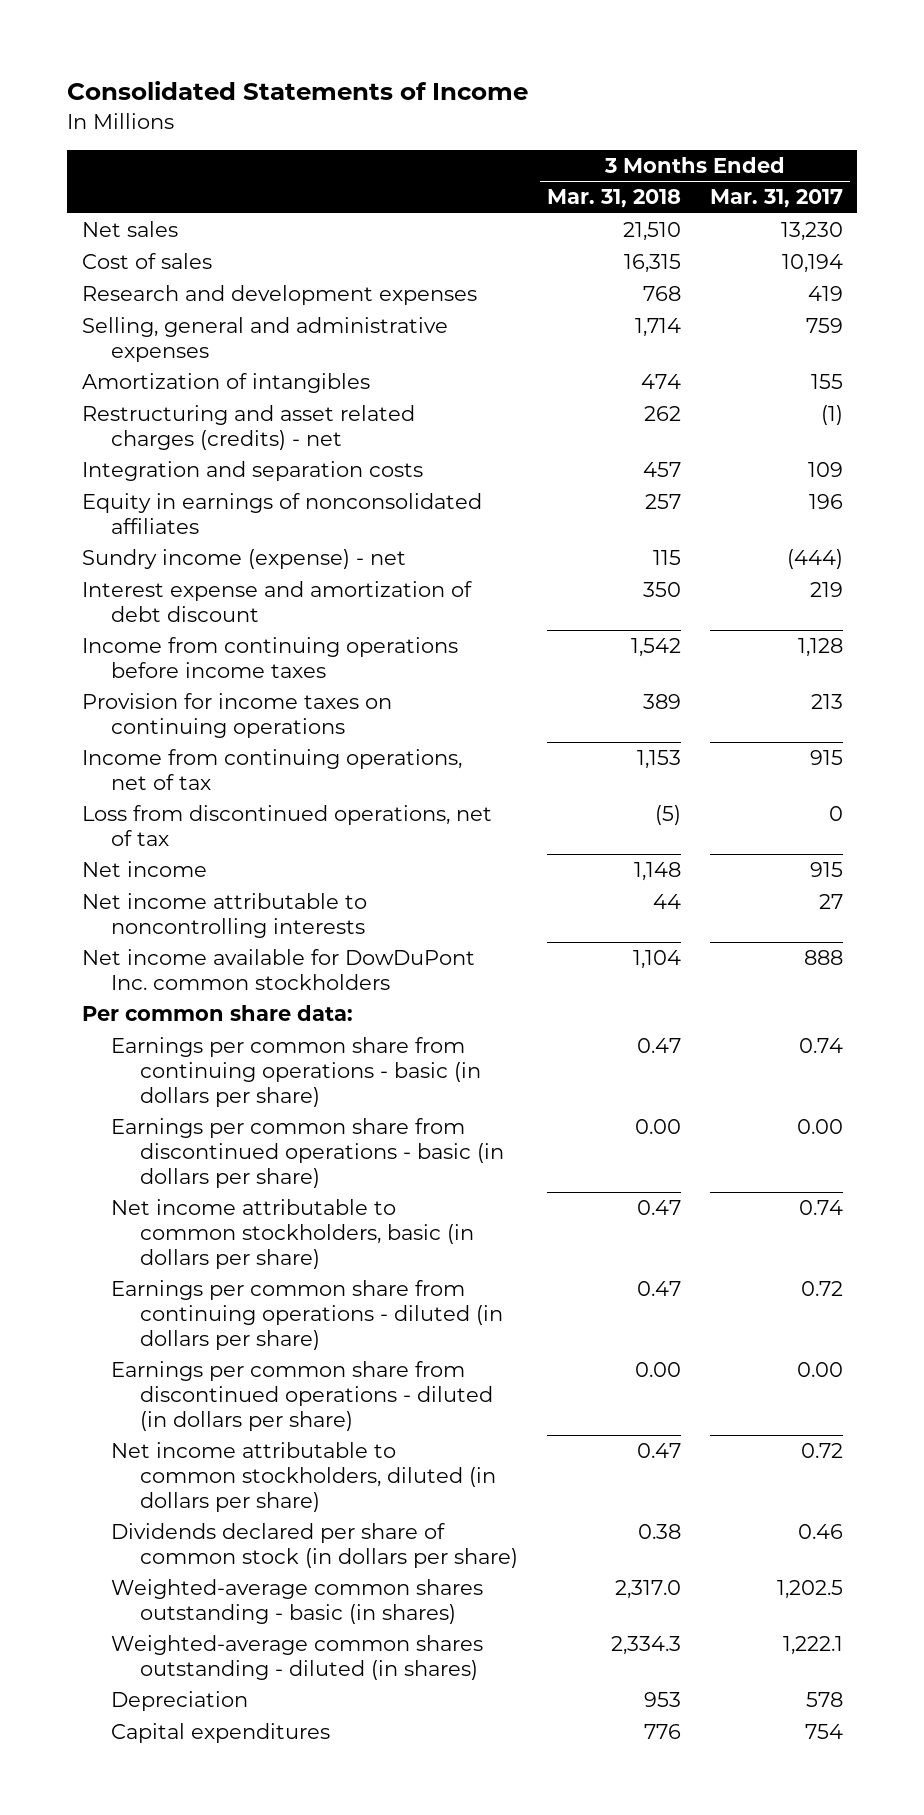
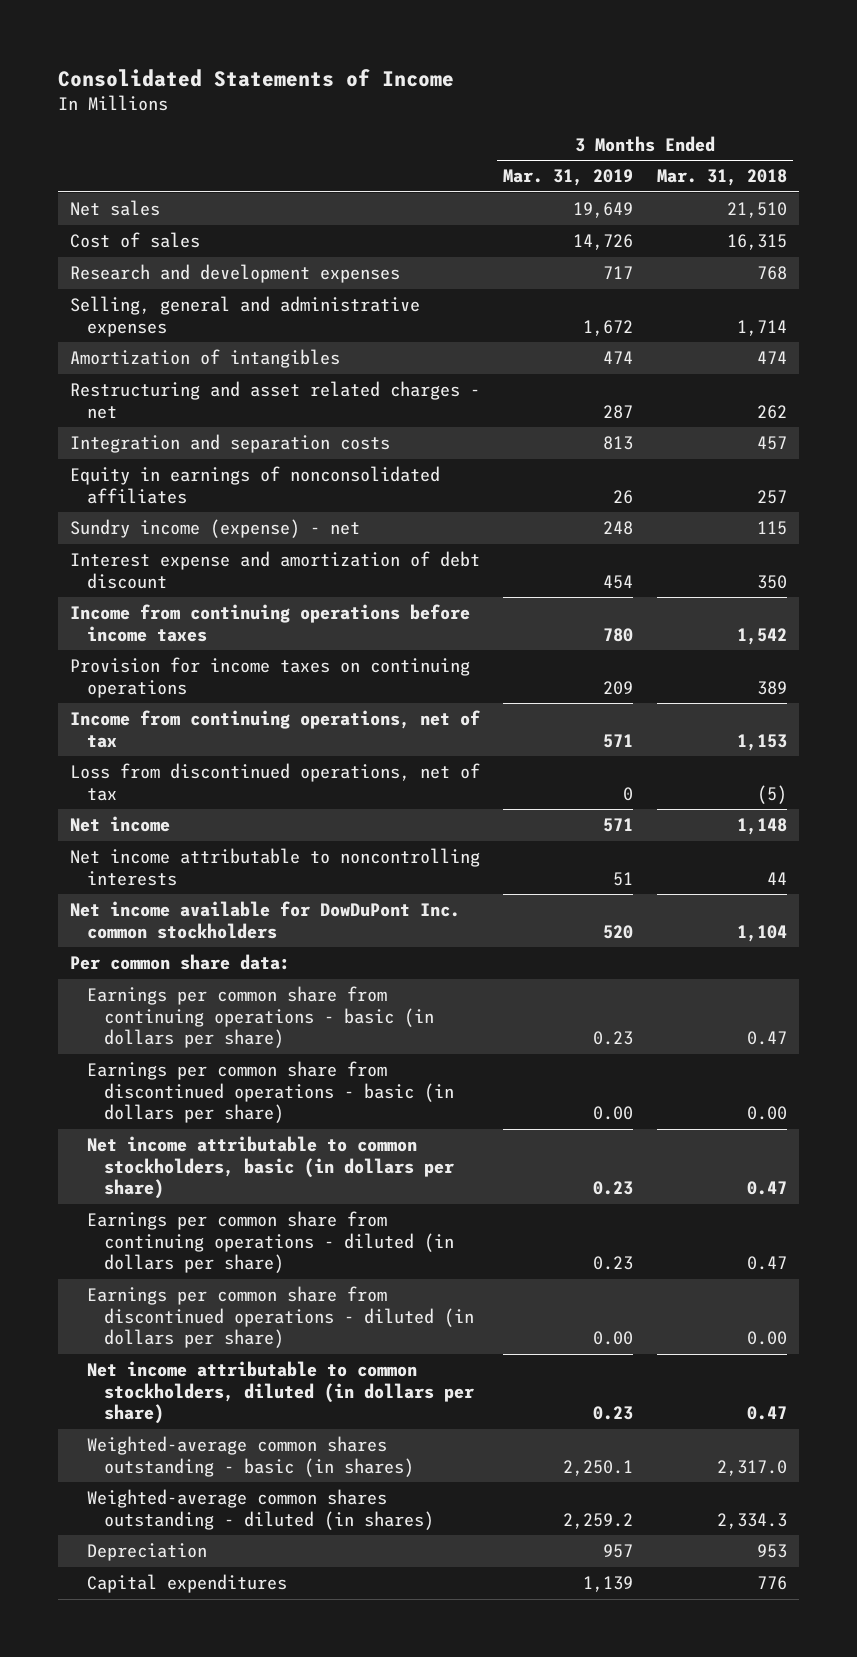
[709,189,843,209] Mar. 31, 2017 -> none
none -> [503,169,634,187] Mar. 31, 2019
[81,405,415,451] Restructuring and asset related charges (credits) - net -> [69,381,480,419] Restructuring and asset related charges - net
[111,1523,519,1569] Dividends declared per share of common stock (in dollars per share) -> none

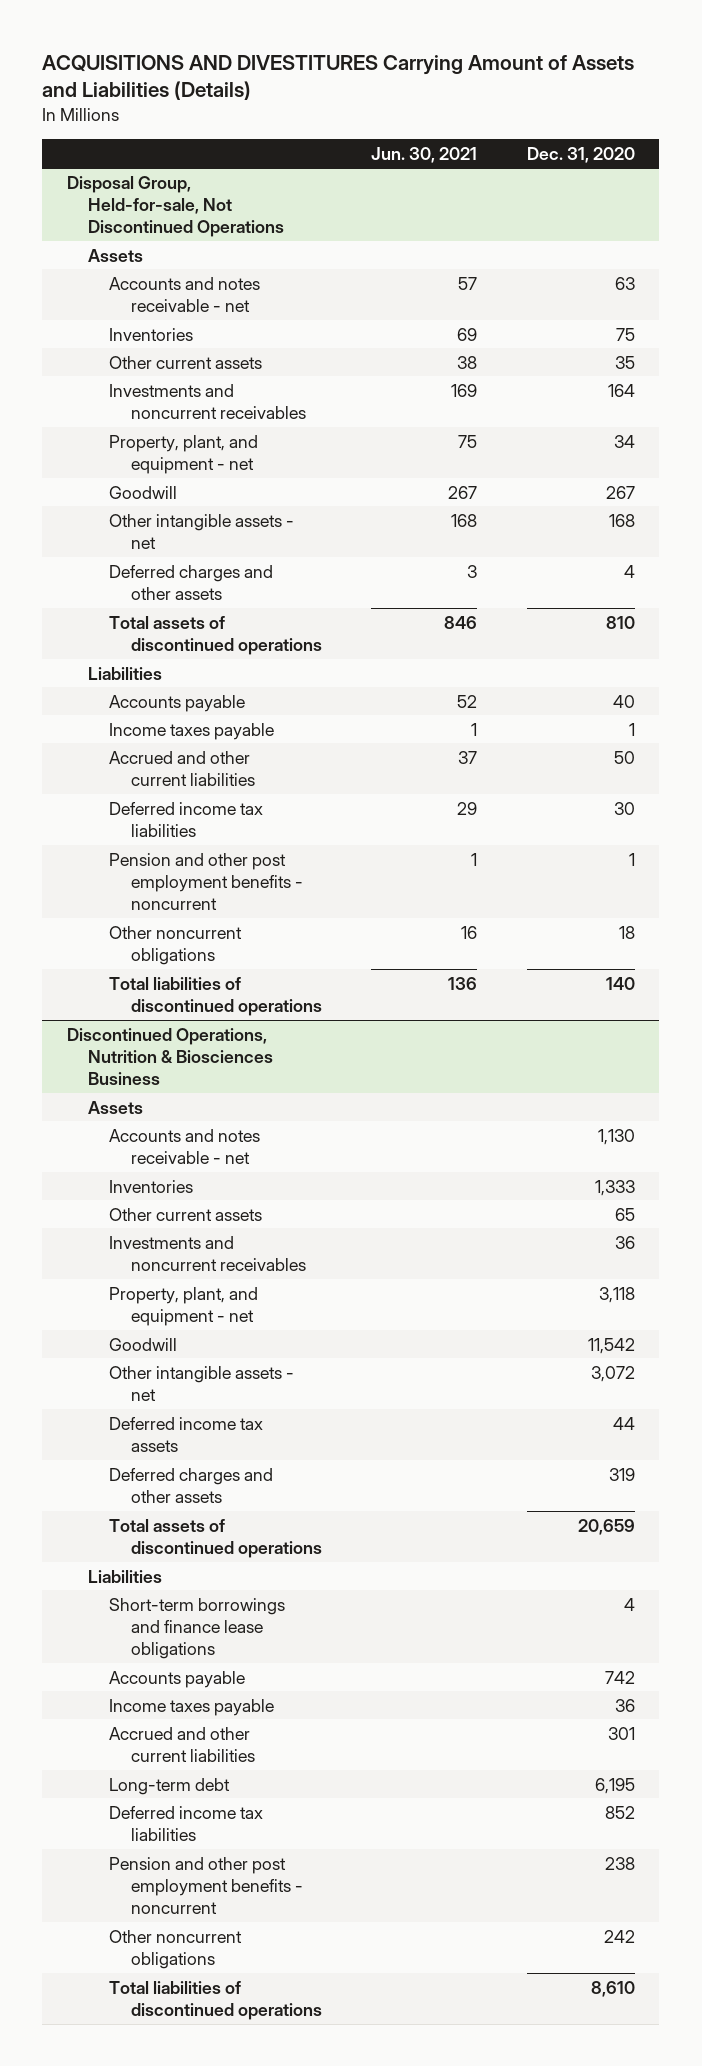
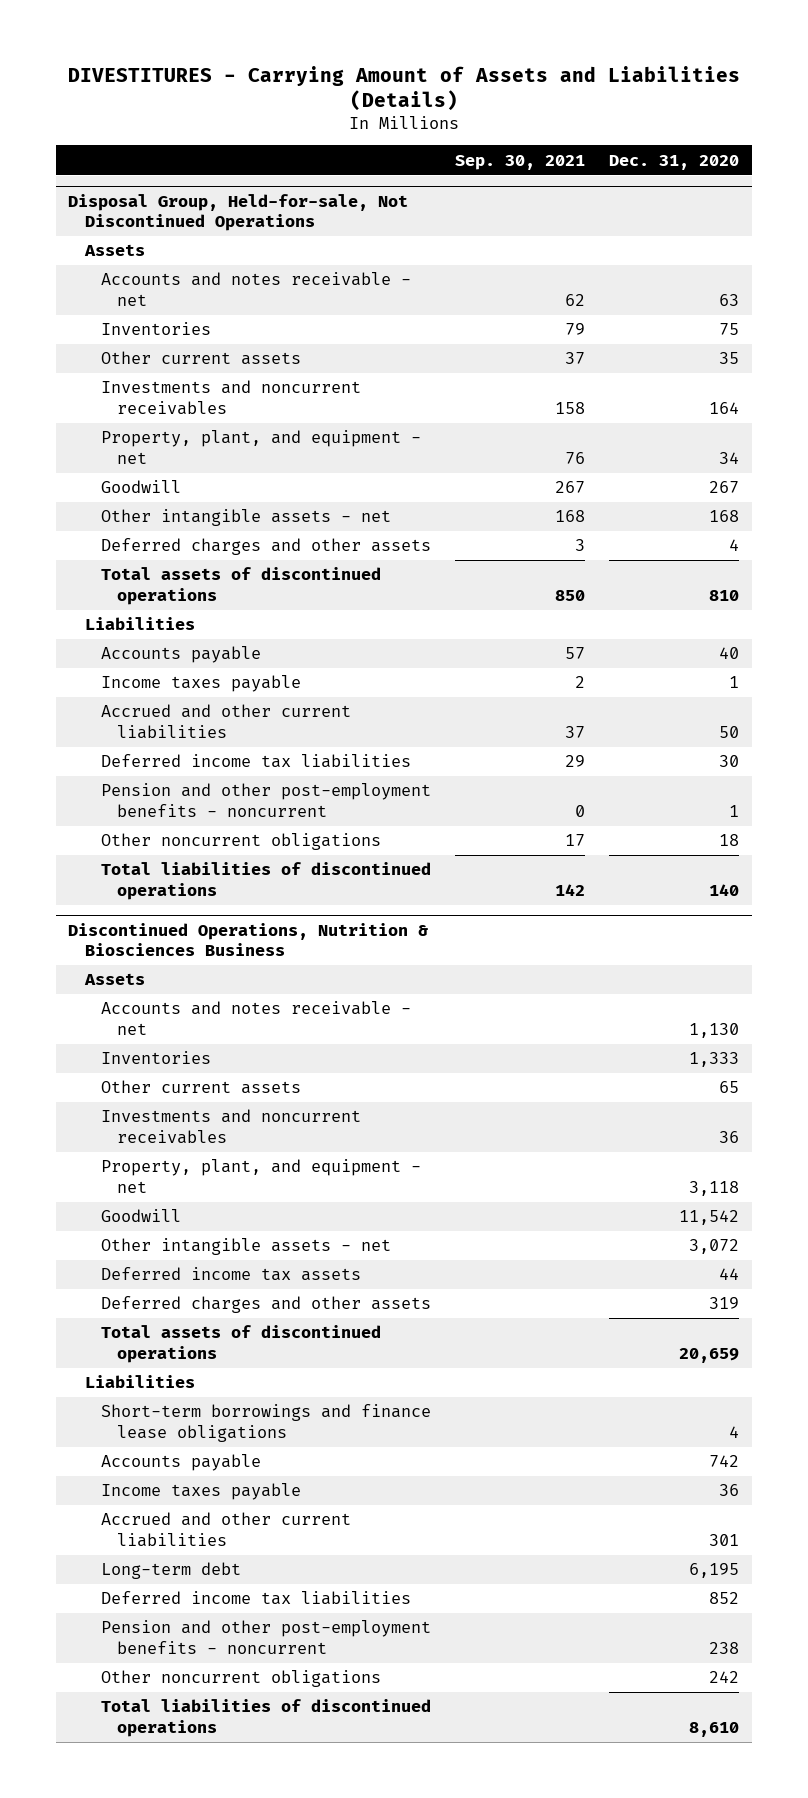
[42,54,635,101] ACQUISITIONS AND DIVESTITURES Carrying Amount of Assets and Liabilities (Details) -> [67,65,740,111] DIVESTITURES - Carrying Amount of Assets and Liabilities (Details)
[371,146,478,163] Jun. 30, 2021 -> none
none -> [455,154,586,170] Sep. 30, 2021
[109,852,303,911] Pension and other post employment benefits - noncurrent -> [100,783,431,817] Pension and other post-employment benefits - noncurrent
[109,1856,303,1915] Pension and other post employment benefits - noncurrent -> [100,1620,431,1654] Pension and other post-employment benefits - noncurrent

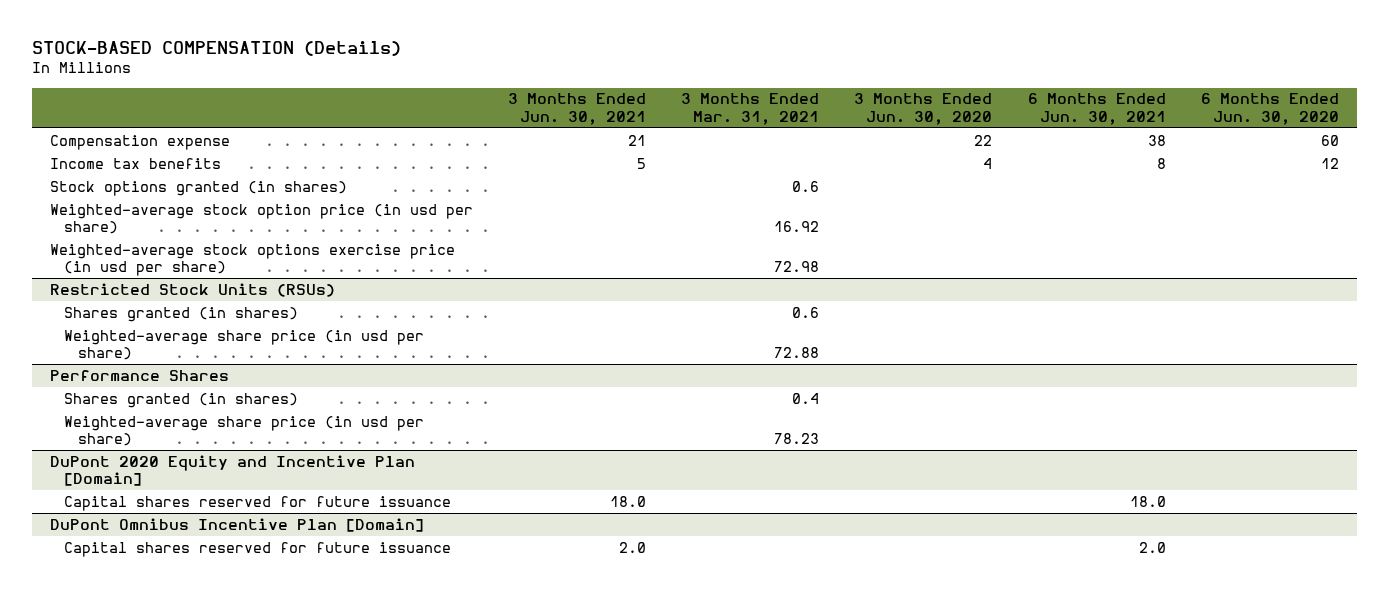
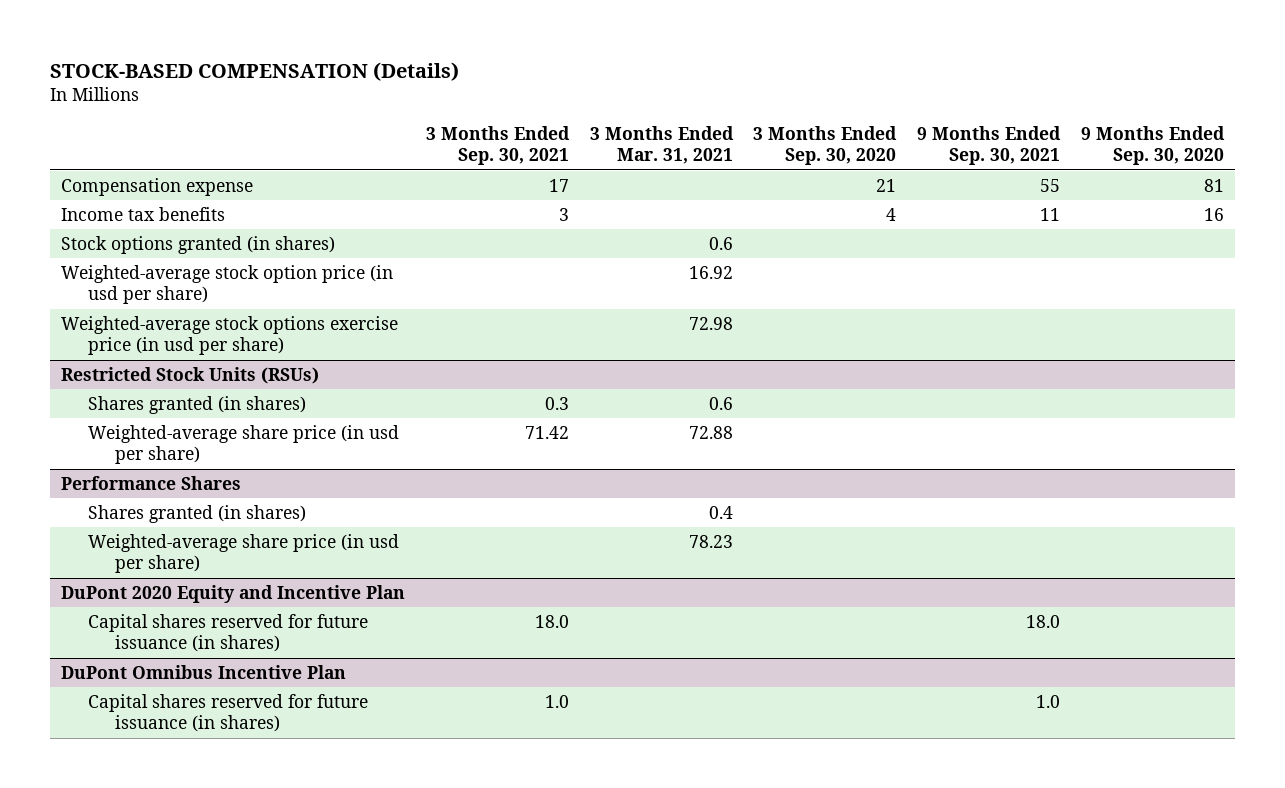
[507,93,646,125] 3 Months Ended Jun. 30, 2021 -> none
[854,93,993,125] 3 Months Ended Jun. 30, 2020 -> none
[1027,93,1166,125] 6 Months Ended Jun. 30, 2021 -> none
[1200,93,1339,125] 6 Months Ended Jun. 30, 2020 -> none
none -> [425,125,570,166] 3 Months Ended Sep. 30, 2021
none -> [753,125,898,166] 3 Months Ended Sep. 30, 2020
none -> [917,125,1062,166] 9 Months Ended Sep. 30, 2021
none -> [1081,125,1226,166] 9 Months Ended Sep. 30, 2020
[49,454,415,486] DuPont 2020 Equity and Incentive Plan [Domain] -> [60,584,405,603] DuPont 2020 Equity and Incentive Plan
[64,495,452,511] Capital shares reserved for future issuance -> [88,613,369,653] Capital shares reserved for future issuance (in shares)
[49,517,424,532] DuPont Omnibus Incentive Plan [Domain] -> [60,664,346,679] DuPont Omnibus Incentive Plan
[64,541,452,557] Capital shares reserved for future issuance -> [88,693,369,733] Capital shares reserved for future issuance (in shares)

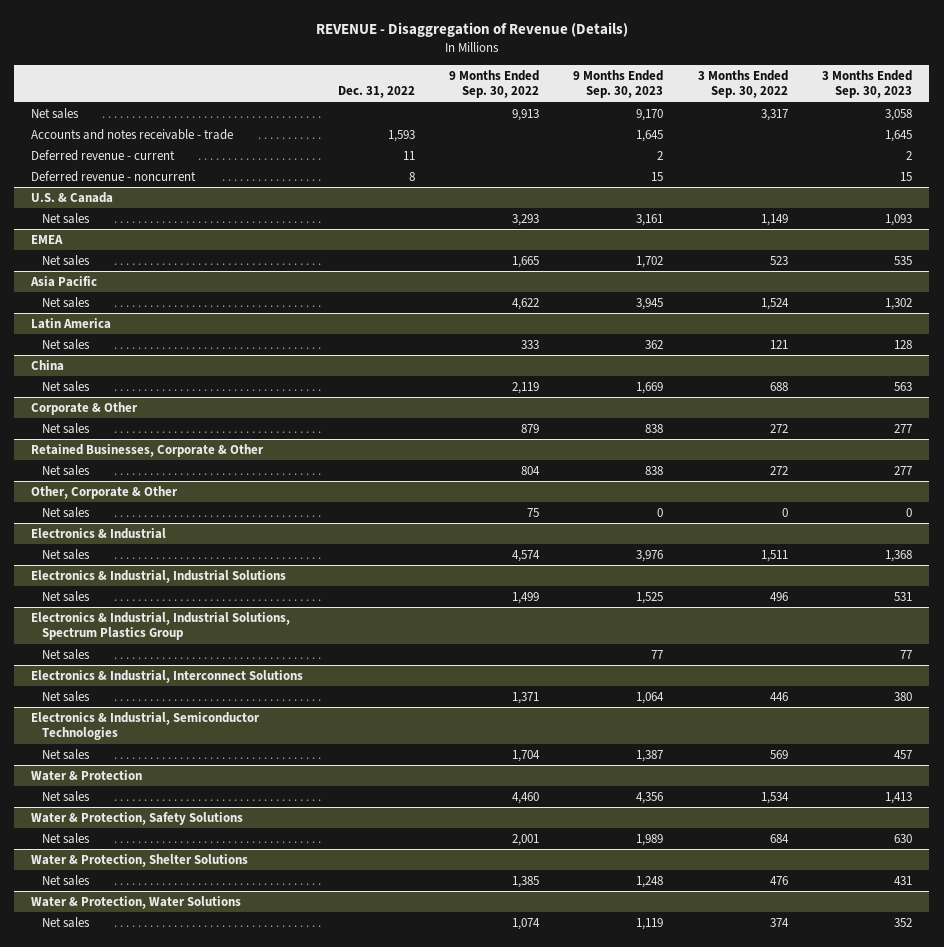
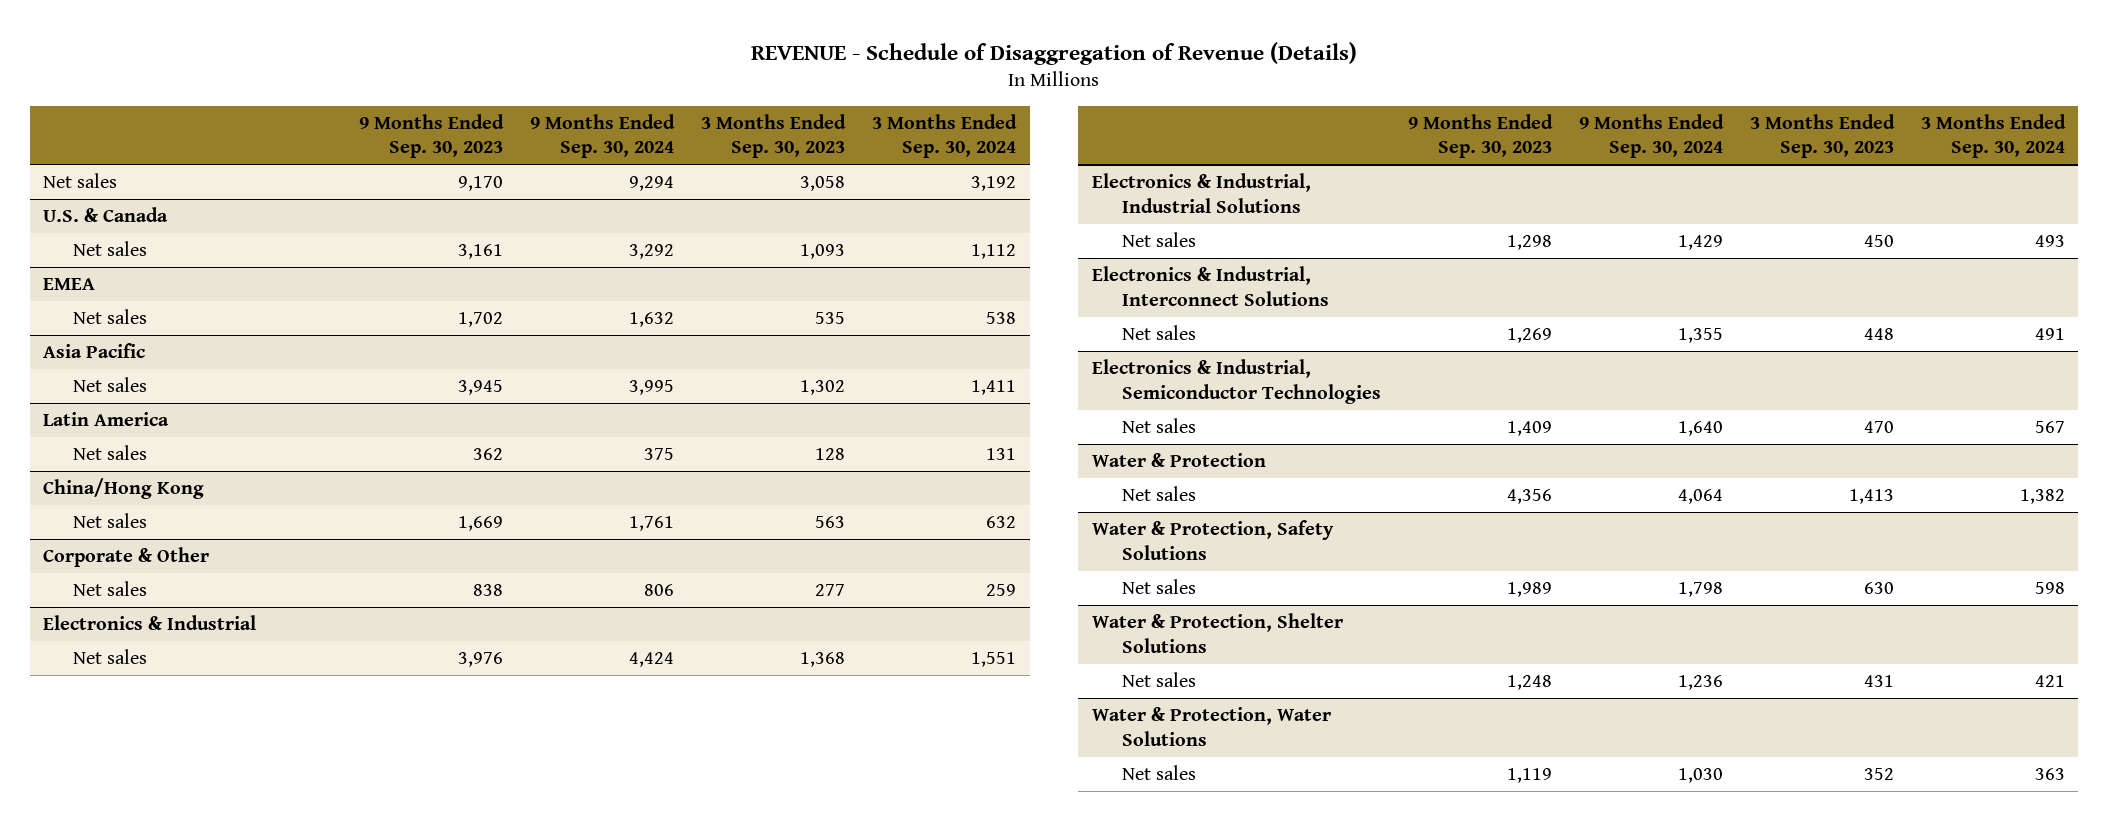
[315,22,628,38] REVENUE - Disaggregation of Revenue (Details) -> [750,41,1357,65] REVENUE - Schedule of Disaggregation of Revenue (Details)
[337,86,415,99] Dec. 31, 2022 -> none
[449,69,540,99] 9 Months Ended Sep. 30, 2022 -> none
[697,69,788,99] 3 Months Ended Sep. 30, 2022 -> none
none -> [529,113,675,159] 9 Months Ended Sep. 30, 2024
none -> [872,113,1018,159] 3 Months Ended Sep. 30, 2024
[31,128,234,140] Accounts and notes receivable - trade -> none
[31,149,176,161] Deferred revenue - current -> none
[31,170,197,182] Deferred revenue - noncurrent -> none
[31,359,65,371] China -> [43,477,205,499] China/Hong Kong
[31,443,265,457] Retained Businesses, Corporate & Other -> none
[41,464,90,476] Net sales -> none
[31,485,179,499] Other, Corporate & Other -> none
[41,506,90,518] Net sales -> none
[31,611,291,641] Electronics & Industrial, Industrial Solutions, Spectrum Plastics Group -> none
[41,648,90,660] Net sales -> none
[636,591,664,604] 1,525 -> [1506,234,1552,250] 1,298
[894,591,913,601] 531 -> [1863,234,1894,247] 450
[636,691,665,704] 1,064 -> [1506,327,1552,343] 1,269
[894,691,913,701] 380 -> [1863,327,1894,340] 448
[636,749,664,762] 1,387 -> [1506,420,1552,436] 1,409
[894,749,913,759] 457 -> [1863,420,1894,433] 470

